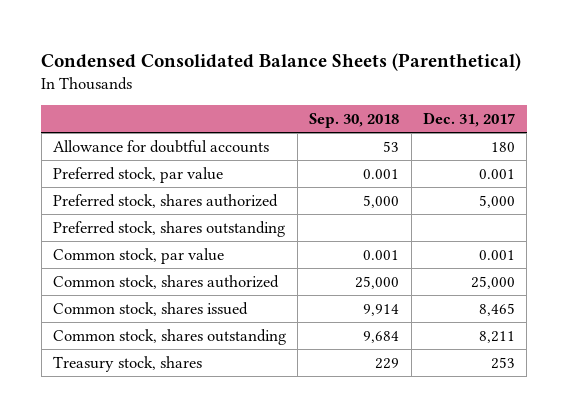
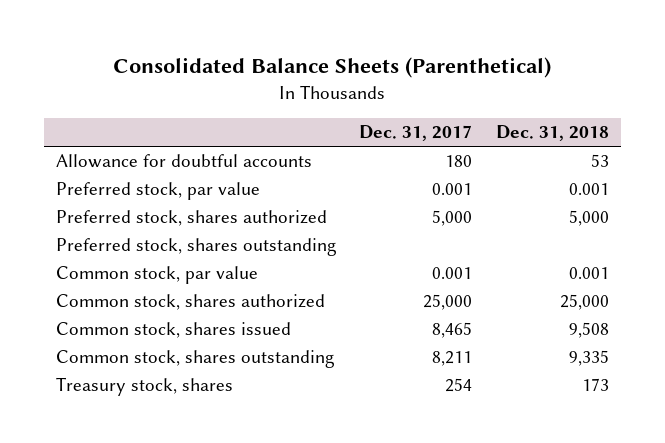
[41,52,522,71] Condensed Consolidated Balance Sheets (Parenthetical) -> [113,57,552,79] Consolidated Balance Sheets (Parenthetical)
[309,113,400,129] Sep. 30, 2018 -> none
none -> [495,125,609,142] Dec. 31, 2018
[490,356,515,369] 253 -> [445,378,473,393] 254

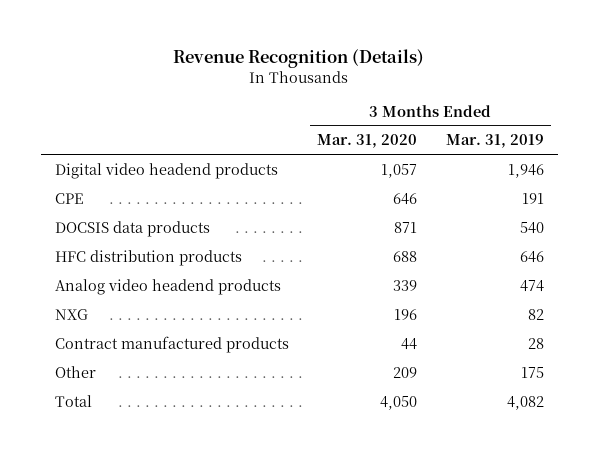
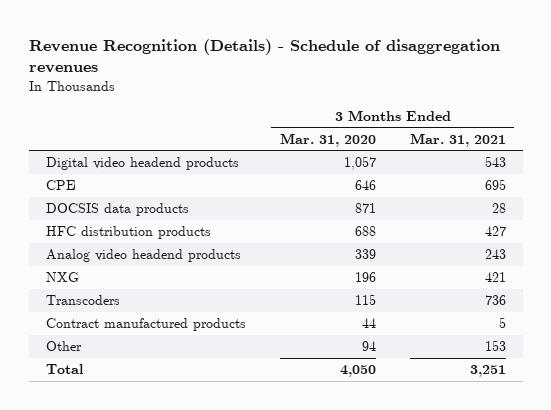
[173,49,425,69] Revenue Recognition (Details) -> [28,38,500,74] Revenue Recognition (Details) - Schedule of disaggregation revenues
[445,134,544,149] Mar. 31, 2019 -> none
none -> [409,132,506,147] Mar. 31, 2021
none -> [45,295,120,306] Transcoders
[393,366,418,378] 209 -> [361,341,376,352] 94

